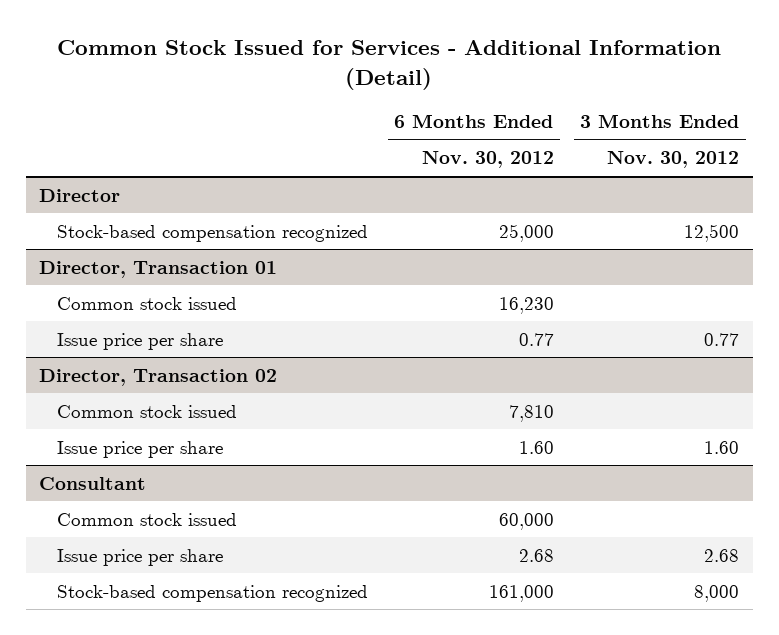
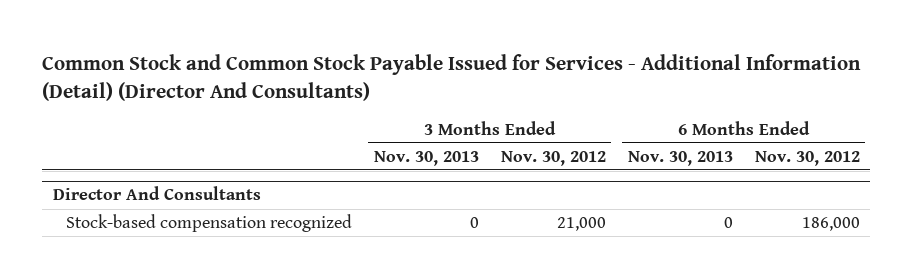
[57,40,722,90] Common Stock Issued for Services - Additional Information (Detail) -> [42,53,862,101] Common Stock and Common Stock Payable Issued for Services - Additional Information (Detail) (Director And Consultants)
none -> [373,150,479,166] Nov. 30, 2013
none -> [627,150,733,166] Nov. 30, 2013
[39,188,121,202] Director -> none
[39,260,278,278] Director, Transaction 01 -> none
[57,296,238,310] Common stock issued -> none
[57,332,224,350] Issue price per share -> none
[39,368,278,386] Director, Transaction 02 -> none
[57,404,238,418] Common stock issued -> none
[57,440,224,458] Issue price per share -> none
[39,476,147,490] Consultant -> none
[57,512,238,526] Common stock issued -> none
[57,548,224,566] Issue price per share -> none
[57,584,369,602] Stock-based compensation recognized -> none
none -> [53,186,262,201] Director And Consultants
[498,223,554,242] 25,000 -> [801,217,860,232] 186,000
[684,223,740,242] 12,500 -> [556,217,606,232] 21,000

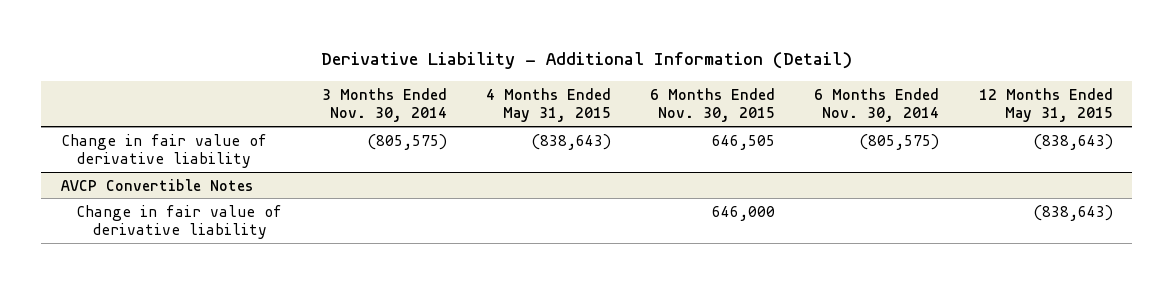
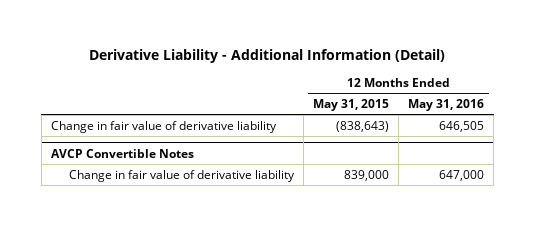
[321,87,447,123] 3 Months Ended Nov. 30, 2014 -> none
[485,87,611,123] 4 Months Ended May 31, 2015 -> none
[650,87,776,123] 6 Months Ended Nov. 30, 2015 -> none
[814,87,940,123] 6 Months Ended Nov. 30, 2014 -> none
none -> [408,98,485,111] May 31, 2016
[1032,204,1113,221] (838,643) -> [344,169,390,181] 839,000

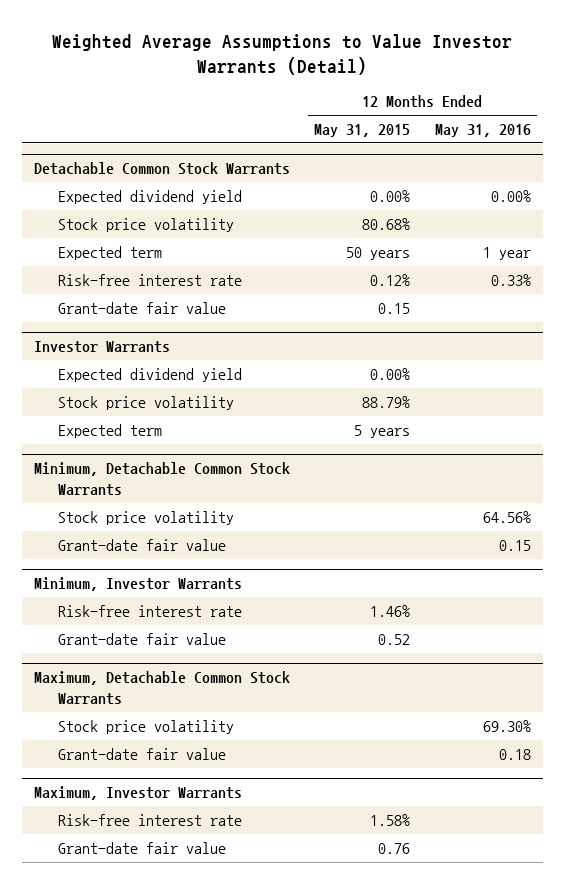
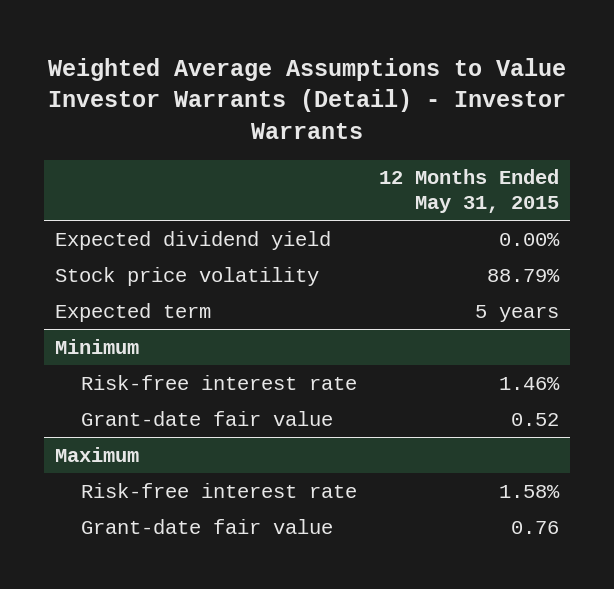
[52,33,513,75] Weighted Average Assumptions to Value Investor Warrants (Detail) -> [48,57,567,140] Weighted Average Assumptions to Value Investor Warrants (Detail) - Investor Warrants
[434,124,531,138] May 31, 2016 -> none
[34,162,291,176] Detachable Common Stock Warrants -> none
[58,217,235,232] Stock price volatility -> none
[58,245,163,260] Expected term -> none
[58,273,243,286] Risk-free interest rate -> none
[58,301,227,314] Grant-date fair value -> none
[34,341,171,354] Investor Warrants -> none
[58,367,243,382] Expected dividend yield -> none
[34,462,291,496] Minimum, Detachable Common Stock Warrants -> none
[58,510,235,525] Stock price volatility -> none
[58,538,227,551] Grant-date fair value -> none
[34,577,243,592] Minimum, Investor Warrants -> none
none -> [55,338,140,354] Minimum
[34,671,291,705] Maximum, Detachable Common Stock Warrants -> none
[58,719,235,734] Stock price volatility -> none
[58,747,227,760] Grant-date fair value -> none
[34,786,243,801] Maximum, Investor Warrants -> none
none -> [55,446,140,462] Maximum

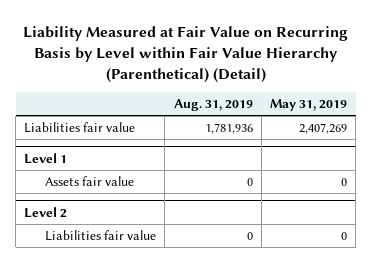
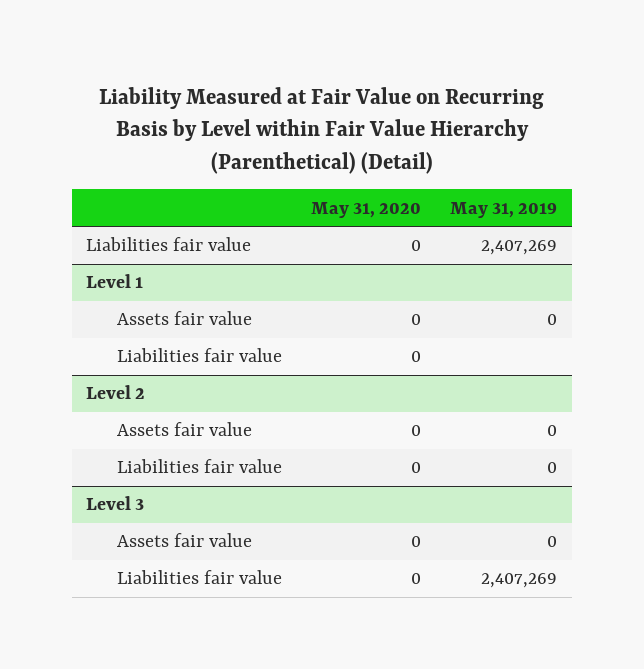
[173,99,253,112] Aug. 31, 2019 -> none
none -> [311,201,422,218] May 31, 2020
none -> [117,348,283,363] Liabilities fair value
none -> [117,422,253,437] Assets fair value
none -> [86,496,145,511] Level 3
none -> [117,533,253,548] Assets fair value
none -> [117,570,283,585] Liabilities fair value

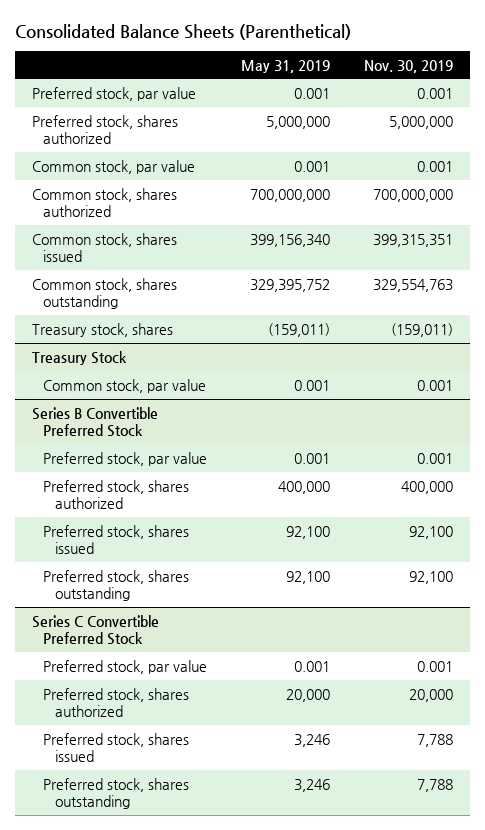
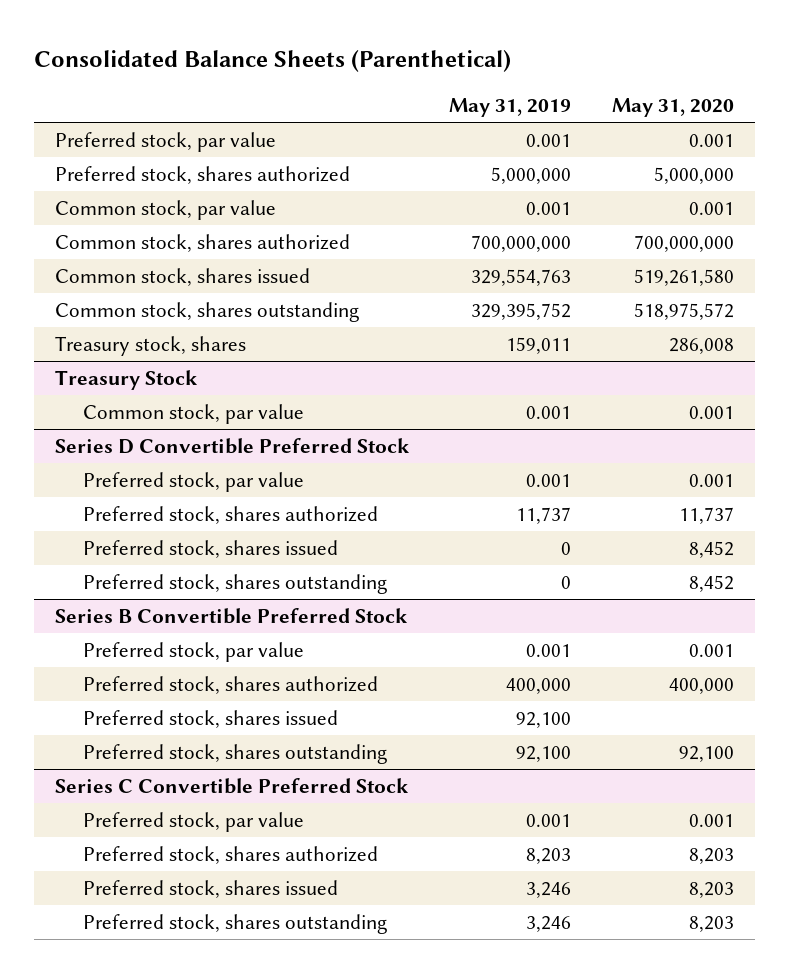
[364,59,454,73] Nov. 30, 2019 -> none
none -> [612,97,735,117] May 31, 2020
[250,233,331,247] 399,156,340 -> [471,268,572,286] 329,554,763
[268,322,331,337] (159,011) -> [506,336,572,354] 159,011
none -> [54,437,410,454] Series D Convertible Preferred Stock
none -> [83,471,305,492] Preferred stock, par value
none -> [83,505,379,524] Preferred stock, shares authorized
none -> [83,539,339,558] Preferred stock, shares issued
none -> [83,573,388,594] Preferred stock, shares outstanding
[286,688,331,702] 20,000 -> [526,847,572,864] 8,203

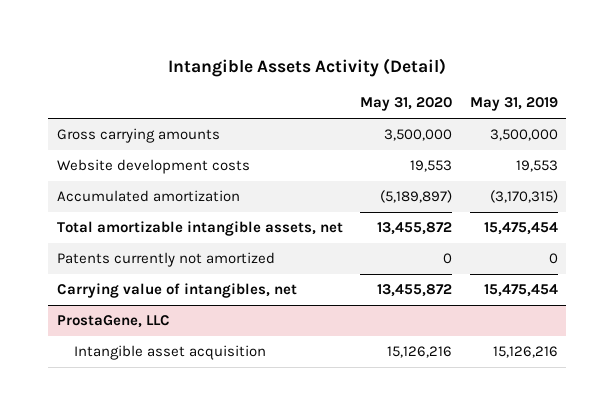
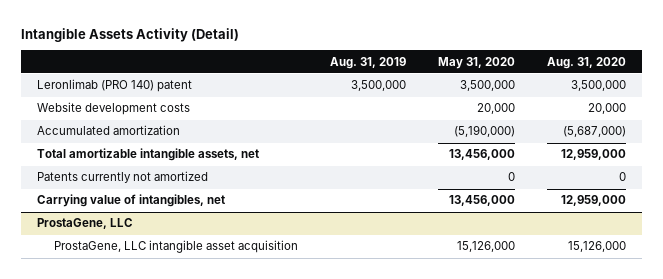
[469,97,558,112] May 31, 2019 -> none
none -> [329,56,406,69] Aug. 31, 2019
none -> [546,56,626,69] Aug. 31, 2020
[57,128,221,144] Gross carrying amounts -> none
none -> [36,79,192,93] Leronlimab (PRO 140) patent
[410,160,453,173] 19,553 -> [476,103,515,115] 20,000
[380,190,453,204] (5,189,897) -> [453,125,515,138] (5,190,000)
[377,222,453,236] 13,455,872 -> [448,149,515,161] 13,456,000
[377,284,453,298] 13,455,872 -> [448,195,515,207] 13,456,000
[74,345,267,361] Intangible asset acquisition -> [53,240,298,254] ProstaGene, LLC intangible asset acquisition
[387,346,453,359] 15,126,216 -> [456,241,515,253] 15,126,000

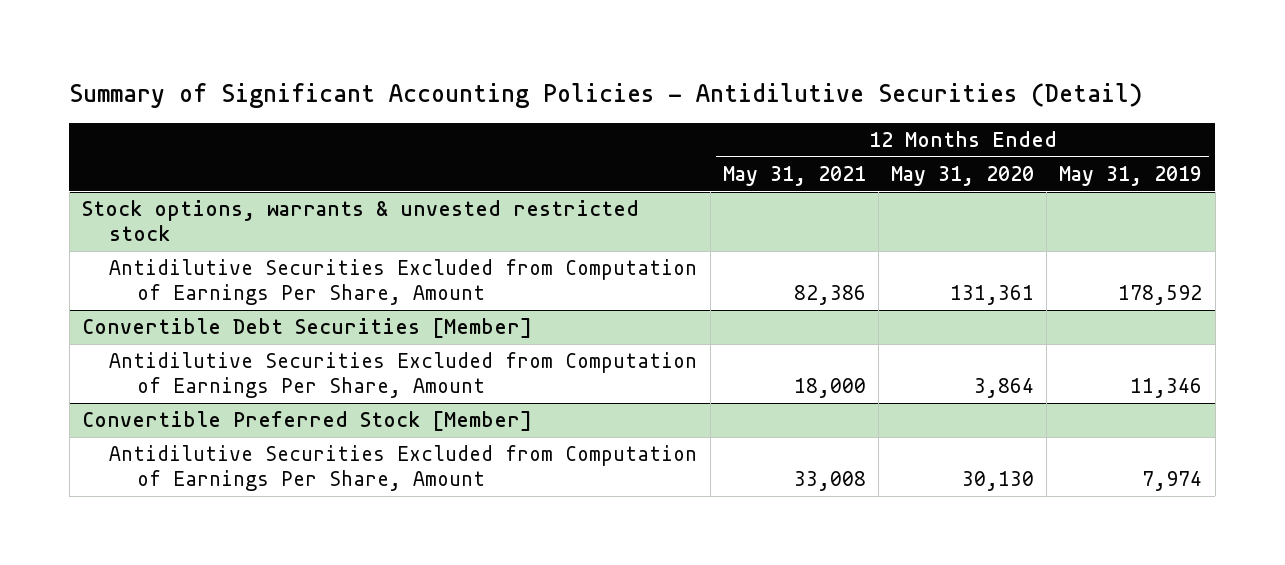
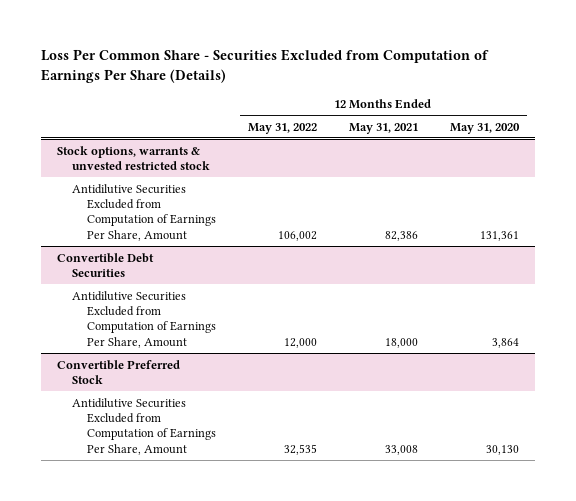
[69,83,1143,109] Summary of Significant Accounting Policies - Antidilutive Securities (Detail) -> [40,49,489,83] Loss Per Common Share - Securities Excluded from Computation of Earnings Per Share (Details)
[1059,166,1203,187] May 31, 2019 -> none
none -> [247,122,317,134] May 31, 2022
[82,318,533,339] Convertible Debt Securities [Member] -> [56,252,154,277] Convertible Debt Securities
[82,411,533,432] Convertible Preferred Stock [Member] -> [56,359,180,384] Convertible Preferred Stock

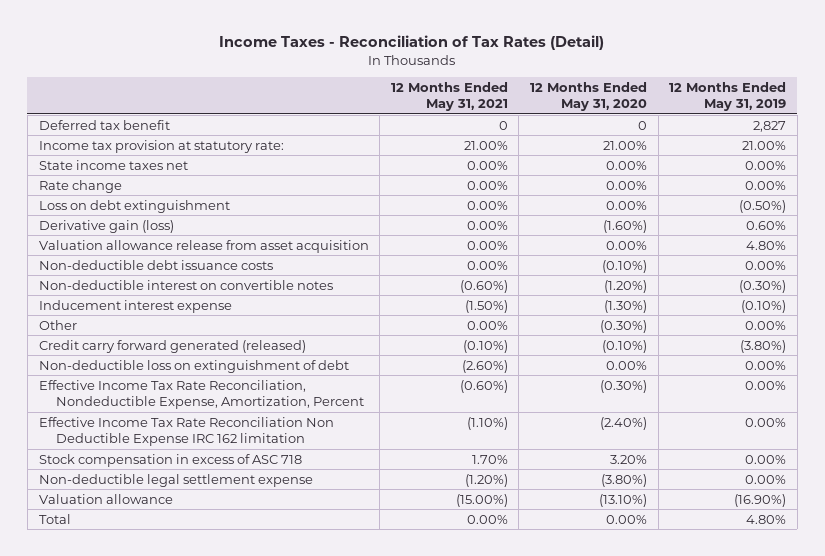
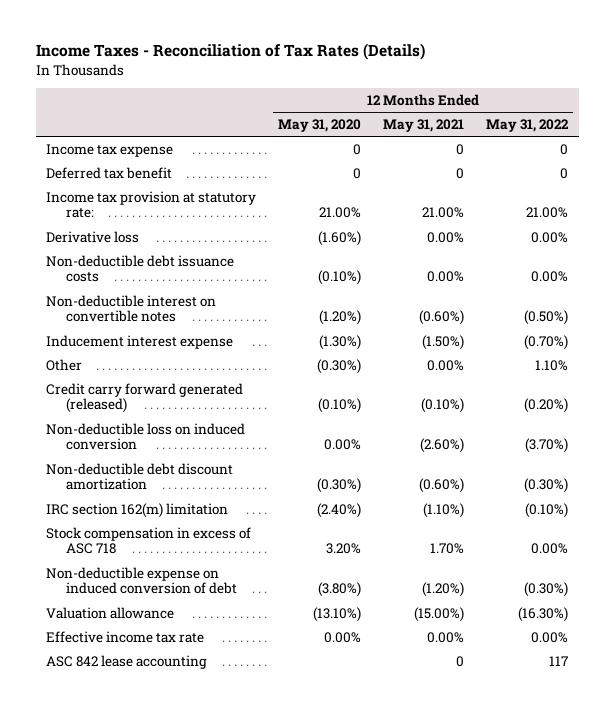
[219,35,605,51] Income Taxes - Reconciliation of Tax Rates (Detail) -> [35,43,425,61] Income Taxes - Reconciliation of Tax Rates (Details)
[669,81,787,112] 12 Months Ended May 31, 2019 -> none
none -> [485,119,569,133] May 31, 2022
none -> [46,143,174,157] Income tax expense
[38,159,188,170] State income taxes net -> none
[38,179,122,193] Rate change -> none
[38,199,230,213] Loss on debt extinguishment -> none
[38,239,369,253] Valuation allowance release from asset acquisition -> none
[38,219,174,233] Derivative gain (loss) -> [46,230,140,243] Derivative loss
[38,359,349,373] Non-deductible loss on extinguishment of debt -> none
none -> [46,422,246,451] Non-deductible loss on induced conversion
[38,379,365,409] Effective Income Tax Rate Reconciliation, Nondeductible Expense, Amortization, Percent -> [46,462,234,491] Non-deductible debt discount amortization
[38,416,334,446] Effective Income Tax Rate Reconciliation Non Deductible Expense IRC 162 limitation -> [46,502,229,518] IRC section 162(m) limitation
[38,473,313,487] Non-deductible legal settlement expense -> [46,566,237,595] Non-deductible expense on induced conversion of debt
[38,513,71,524] Total -> [46,630,205,643] Effective income tax rate
none -> [46,654,208,669] ASC 842 lease accounting

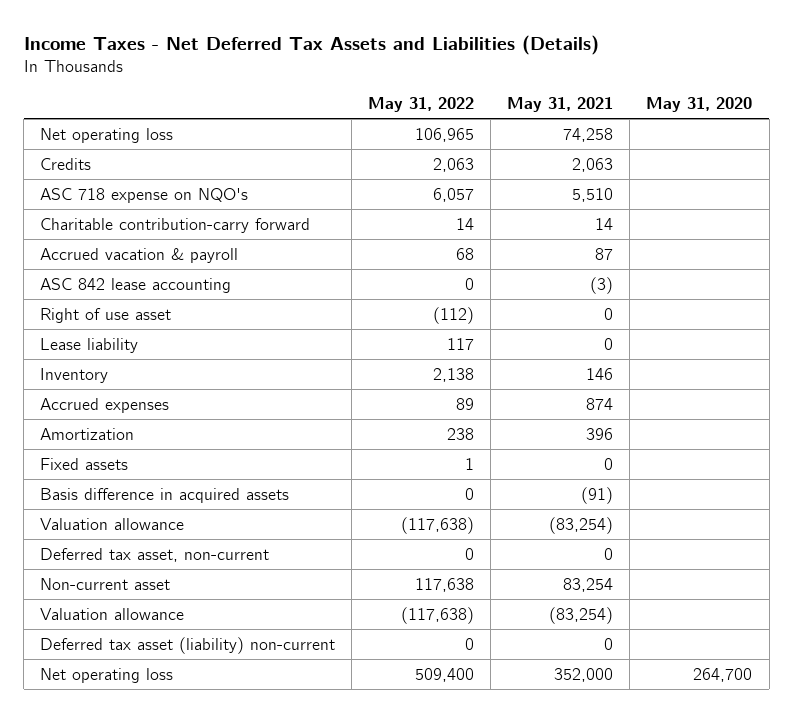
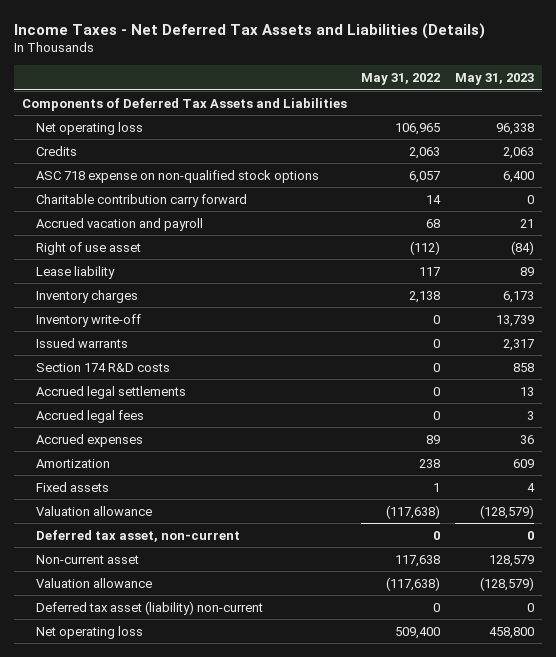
[507,97,614,113] May 31, 2021 -> none
[646,97,753,113] May 31, 2020 -> none
none -> [455,73,535,86] May 31, 2023
none -> [21,97,347,111] Components of Deferred Tax Assets and Liabilities
[40,277,232,293] ASC 842 lease accounting -> none
[40,187,249,203] ASC 718 expense on NQO's -> [35,169,319,183] ASC 718 expense on non-qualified stock options
[40,217,311,233] Charitable contribution-carry forward -> [35,193,247,207] Charitable contribution carry forward
[40,247,239,263] Accrued vacation & payroll -> [35,217,203,231] Accrued vacation and payroll
[40,367,109,383] Inventory -> [35,289,138,303] Inventory charges
none -> [35,313,141,327] Inventory write-off
none -> [35,337,128,348] Issued warrants
none -> [35,362,170,372] Section 174 R&D costs
none -> [35,385,186,399] Accrued legal settlements
none -> [35,409,144,423] Accrued legal fees
[40,487,290,503] Basis difference in acquired assets -> none

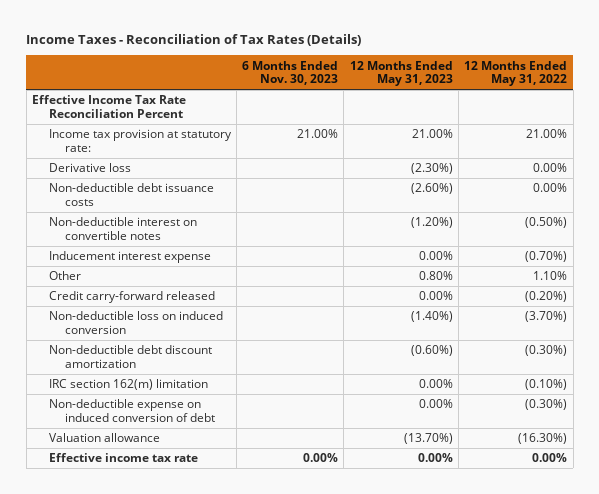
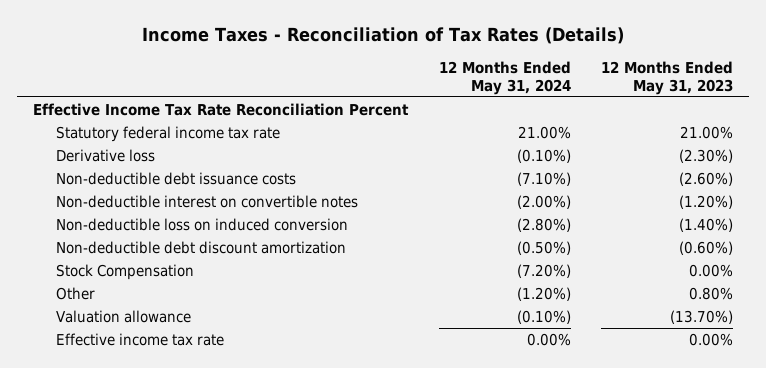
[242,60,339,85] 6 Months Ended Nov. 30, 2023 -> none
[464,60,568,86] 12 Months Ended May 31, 2022 -> none
none -> [438,60,571,95] 12 Months Ended May 31, 2024
[48,129,232,152] Income tax provision at statutory rate: -> [55,125,280,142] Statutory federal income tax rate
[48,251,211,264] Inducement interest expense -> none
[48,291,215,304] Credit carry-forward released -> none
[48,379,208,391] IRC section 162(m) limitation -> none
[48,399,216,422] Non-deductible expense on induced conversion of debt -> none
none -> [55,263,194,280] Stock Compensation
[48,271,81,281] Other -> [55,286,95,300] Other

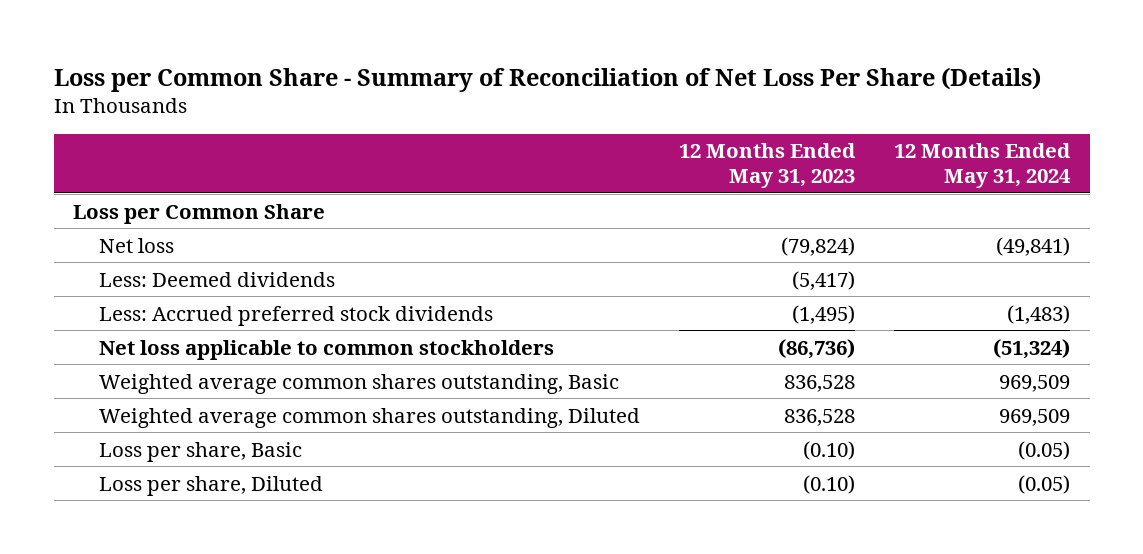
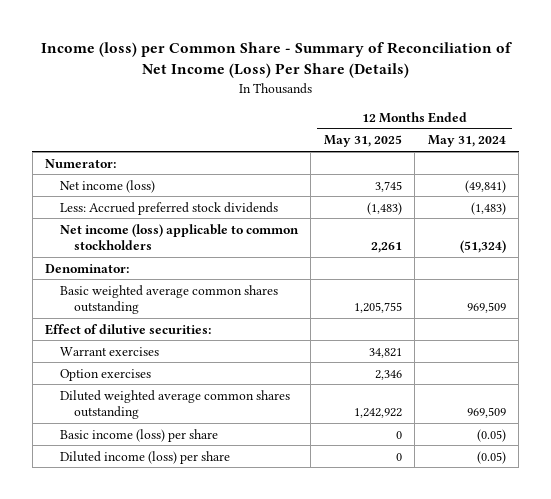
[53,66,1041,92] Loss per Common Share - Summary of Reconciliation of Net Loss Per Share (Details) -> [40,42,512,79] Income (loss) per Common Share - Summary of Reconciliation of Net Income (Loss) Per Share (Details)
[678,143,856,189] 12 Months Ended May 31, 2023 -> none
none -> [323,135,402,148] May 31, 2025
[73,203,326,224] Loss per Common Share -> none
[98,271,335,287] Less: Deemed dividends -> none
none -> [45,158,117,168] Numerator:
[98,237,174,253] Net loss -> [59,179,155,193] Net income (loss)
[98,339,554,360] Net loss applicable to common stockholders -> [59,223,299,251] Net income (loss) applicable to common stockholders
none -> [45,263,130,273] Denominator:
[98,373,619,394] Weighted average common shares outstanding, Basic -> [59,284,278,315] Basic weighted average common shares outstanding
none -> [45,323,212,335] Effect of dilutive securities:
none -> [59,346,159,356] Warrant exercises
none -> [59,368,151,381] Option exercises
[98,407,640,428] Weighted average common shares outstanding, Diluted -> [59,389,290,420] Diluted weighted average common shares outstanding
[98,441,302,462] Loss per share, Basic -> [59,428,218,442] Basic income (loss) per share
[98,475,323,496] Loss per share, Diluted -> [59,450,230,464] Diluted income (loss) per share

